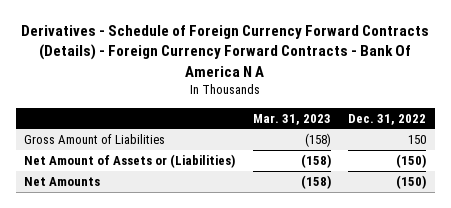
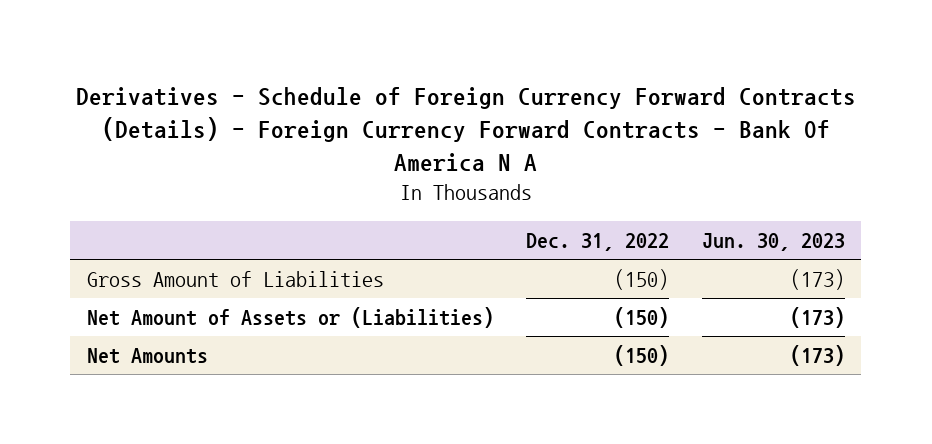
[252,113,331,125] Mar. 31, 2023 -> none
none -> [702,232,846,251] Jun. 30, 2023
[408,135,427,145] 150 -> [614,269,670,291] (150)

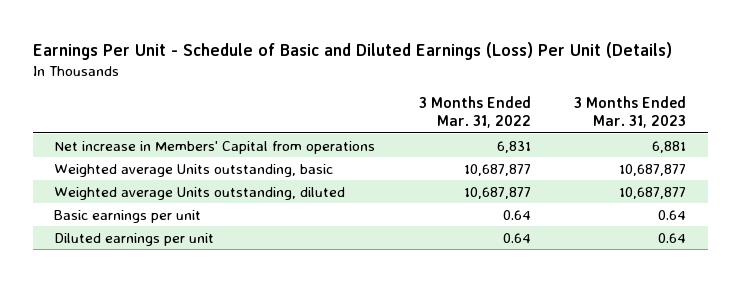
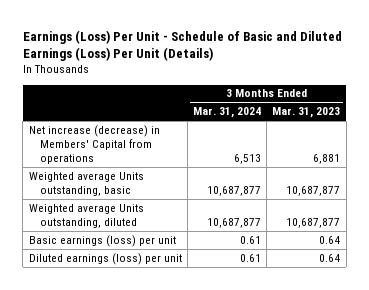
[32,41,672,60] Earnings Per Unit - Schedule of Basic and Diluted Earnings (Loss) Per Unit (Details) -> [22,29,342,62] Earnings (Loss) Per Unit - Schedule of Basic and Diluted Earnings (Loss) Per Unit (Details)
[418,95,531,129] 3 Months Ended Mar. 31, 2022 -> none
none -> [193,107,262,119] Mar. 31, 2024
[54,140,376,154] Net increase in Members' Capital from operations -> [28,124,160,164] Net increase (decrease) in Members' Capital from operations
[54,209,202,223] Basic earnings per unit -> [28,234,176,247] Basic earnings (loss) per unit
[54,232,215,246] Diluted earnings per unit -> [28,252,182,265] Diluted earnings (loss) per unit

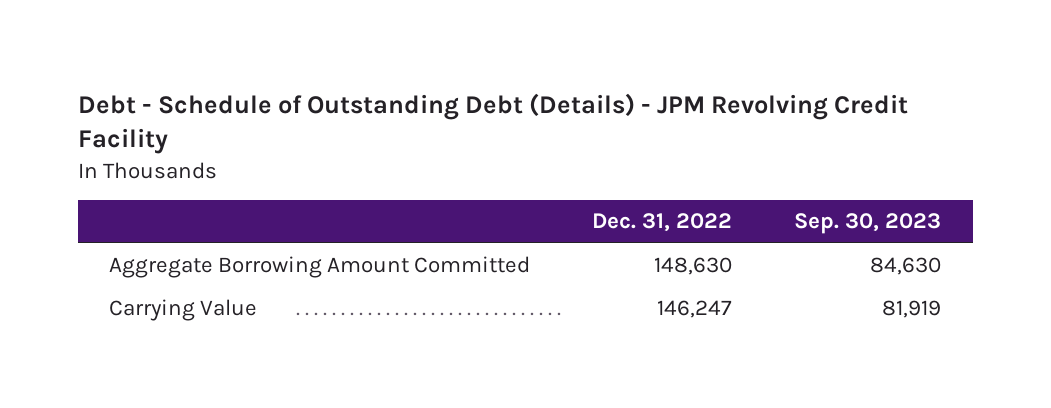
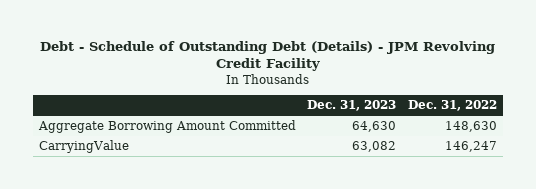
[794,213,942,235] Sep. 30, 2023 -> none
none -> [307,100,397,112] Dec. 31, 2023
[109,299,258,322] Carrying Value -> [38,140,129,154] CarryingValue

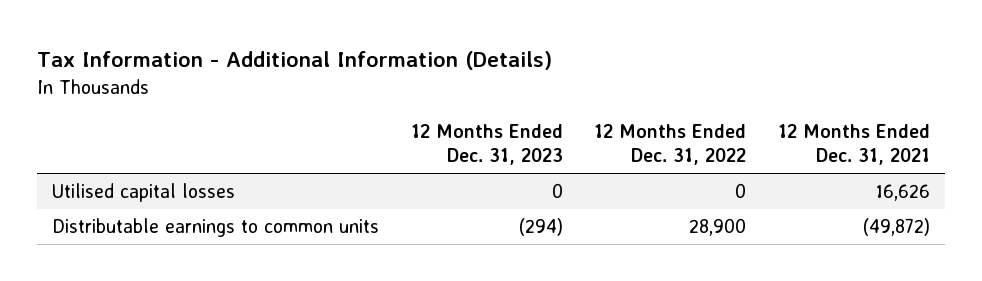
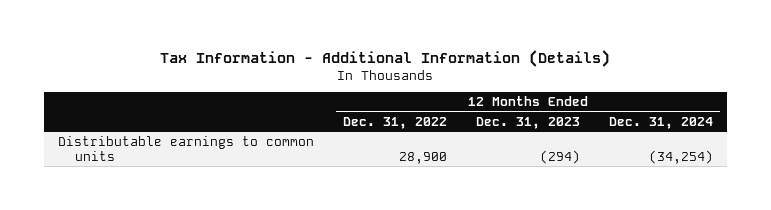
[777,123,930,166] 12 Months Ended Dec. 31, 2021 -> none
none -> [608,116,713,129] Dec. 31, 2024
[52,183,236,203] Utilised capital losses -> none

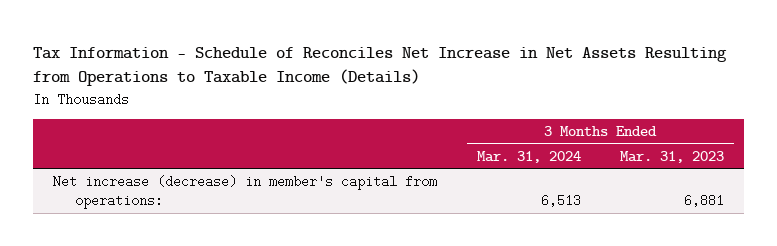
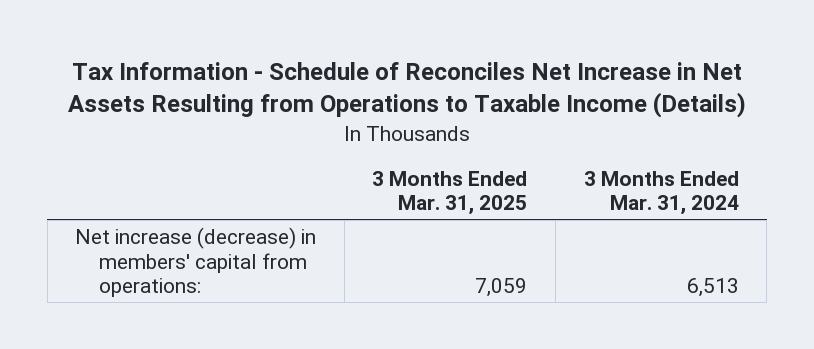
[620,150,725,163] Mar. 31, 2023 -> none
none -> [372,170,528,216] 3 Months Ended Mar. 31, 2025
[53,175,438,210] Net increase (decrease) in member's capital from operations: -> [75,227,317,297] Net increase (decrease) in members' capital from operations:

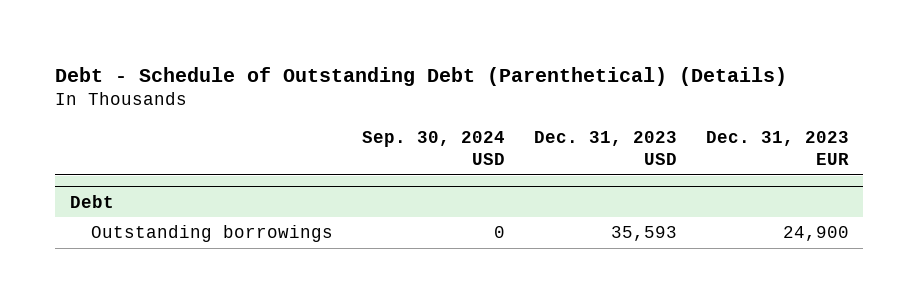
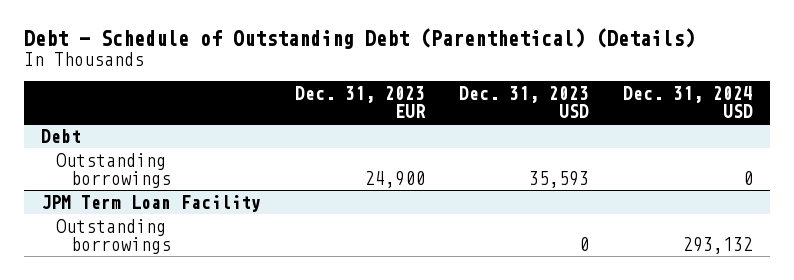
[361,131,505,166] Sep. 30, 2024 USD -> none
none -> [623,85,754,119] Dec. 31, 2024 USD
none -> [40,194,261,212] JPM Term Loan Facility
none -> [55,218,172,255] Outstanding borrowings

